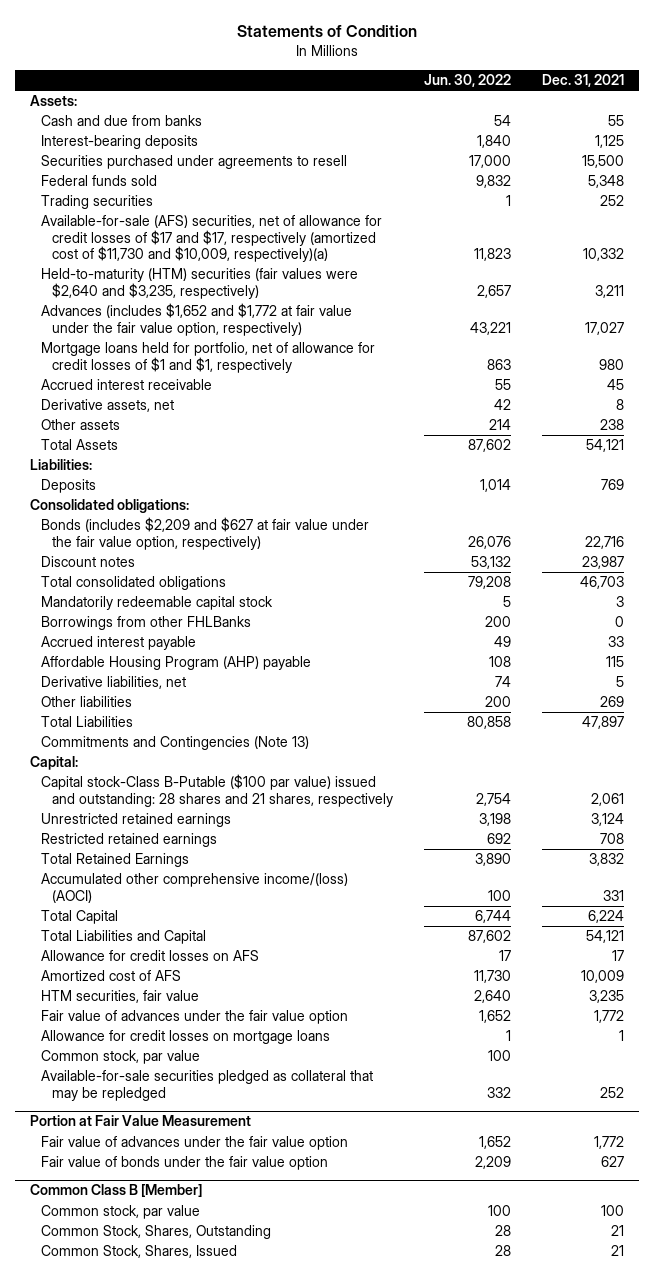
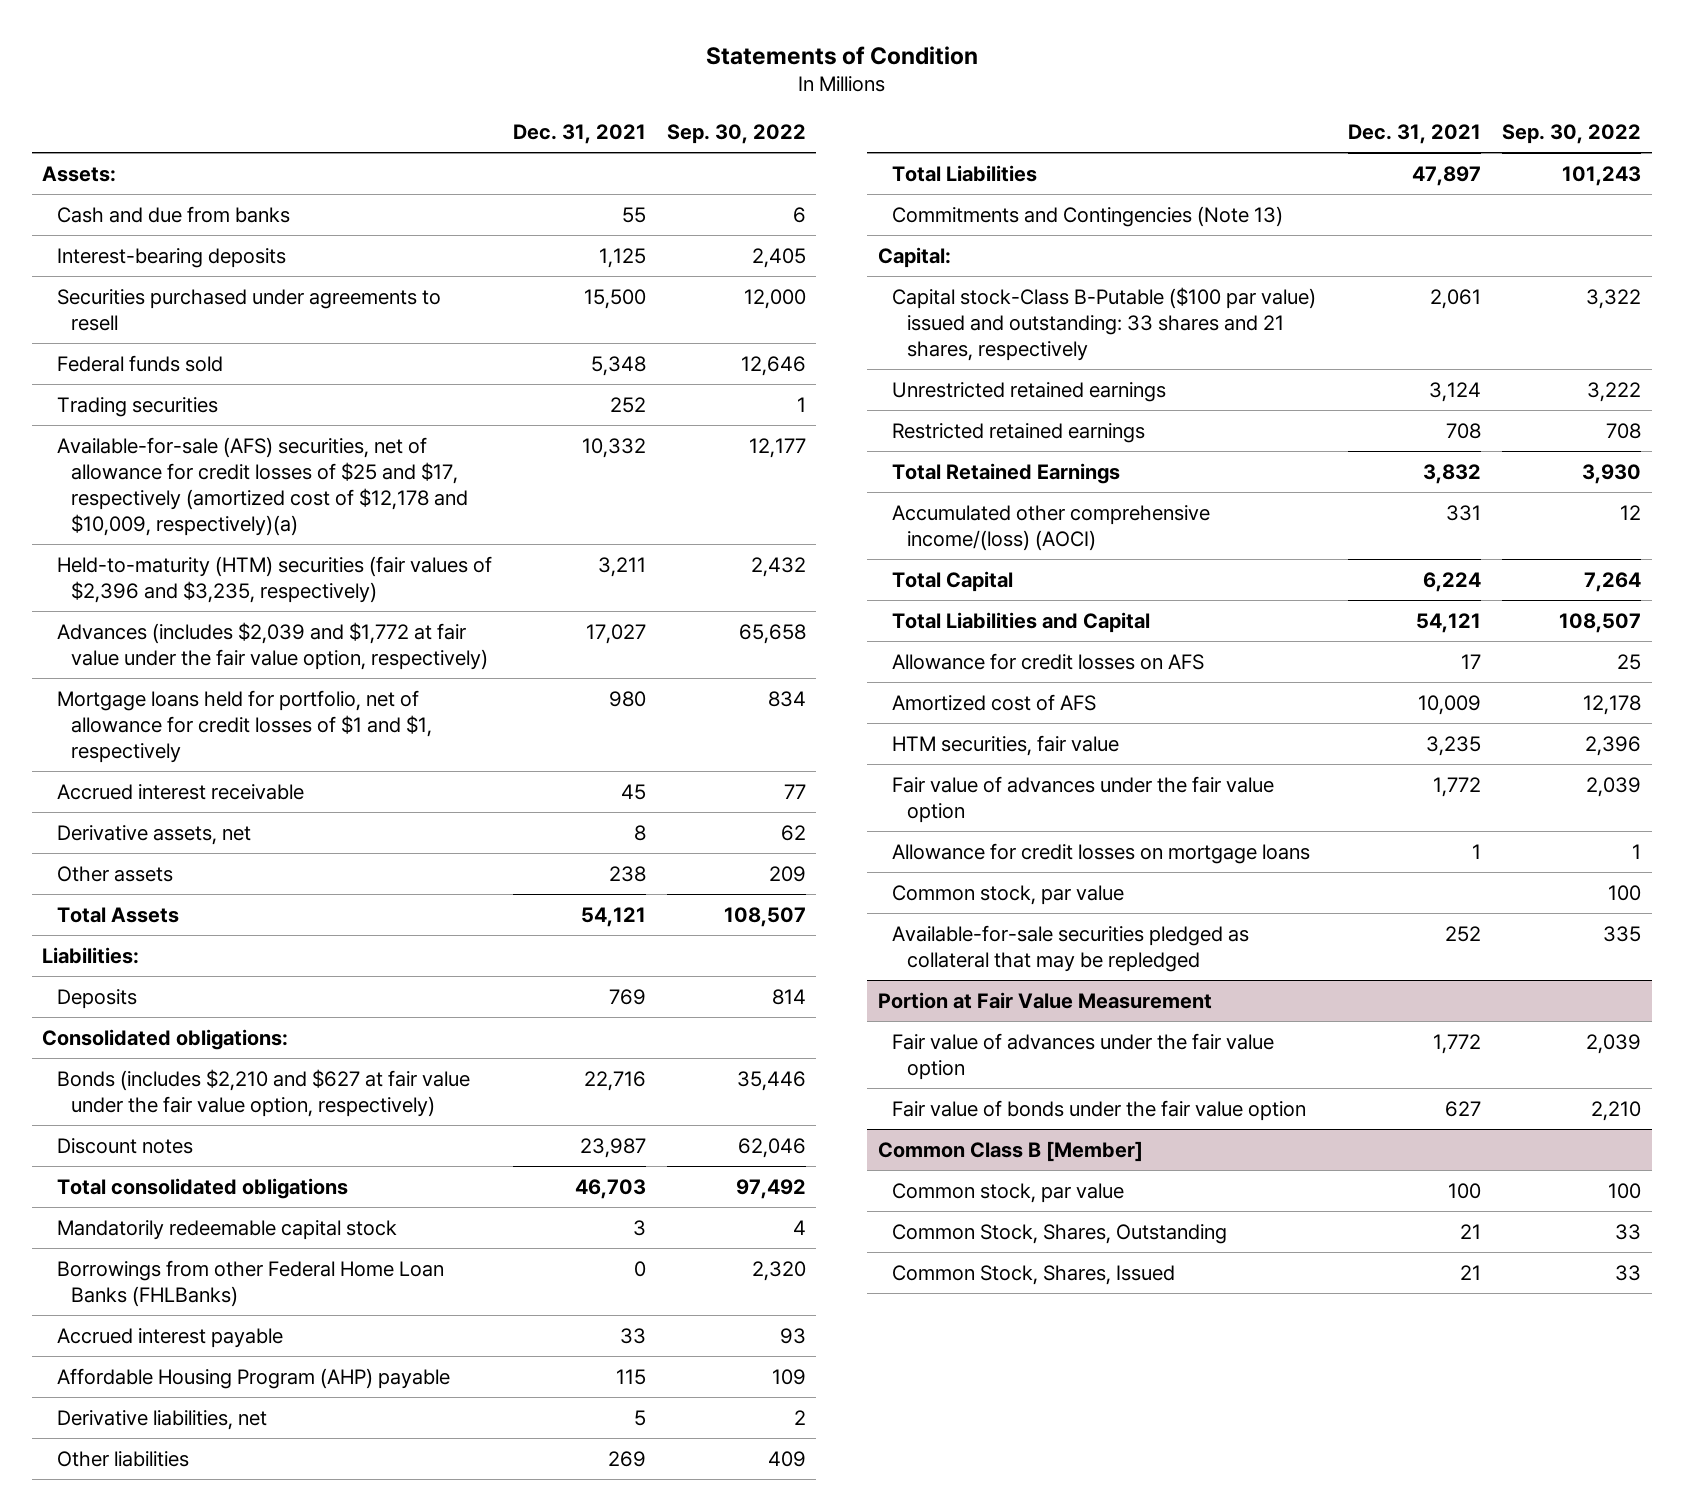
[424,74,512,88] Jun. 30, 2022 -> none
none -> [666,124,806,145] Sep. 30, 2022
[41,215,383,263] Available-for-sale (AFS) securities, net of allowance for credit losses of $17 and $17, respectively (amortized cost of $11,730 and $10,009, respectively)(a) -> [56,436,469,536] Available-for-sale (AFS) securities, net of allowance for credit losses of $25 and $17, respectively (amortized cost of $12,178 and $10,009, respectively)(a)
[41,268,359,299] Held-to-maturity (HTM) securities (fair values were $2,640 and $3,235, respectively) -> [56,555,492,603] Held-to-maturity (HTM) securities (fair values of $2,396 and $3,235, respectively)
[41,303,353,336] Advances (includes $1,652 and $1,772 at fair value under the fair value option, respectively) -> [56,621,489,670] Advances (includes $2,039 and $1,772 at fair value under the fair value option, respectively)
[41,517,370,550] Bonds (includes $2,209 and $627 at fair value under the fair value option, respectively) -> [56,1068,470,1117] Bonds (includes $2,210 and $627 at fair value under the fair value option, respectively)
[41,616,252,631] Borrowings from other FHLBanks -> [56,1259,444,1307] Borrowings from other Federal Home Loan Banks (FHLBanks)
[41,774,394,807] Capital stock-Class B-Putable ($100 par value) issued and outstanding: 28 shares and 21 shares, respectively -> [892,286,1317,361] Capital stock-Class B-Putable ($100 par value) issued and outstanding: 33 shares and 21 shares, respectively

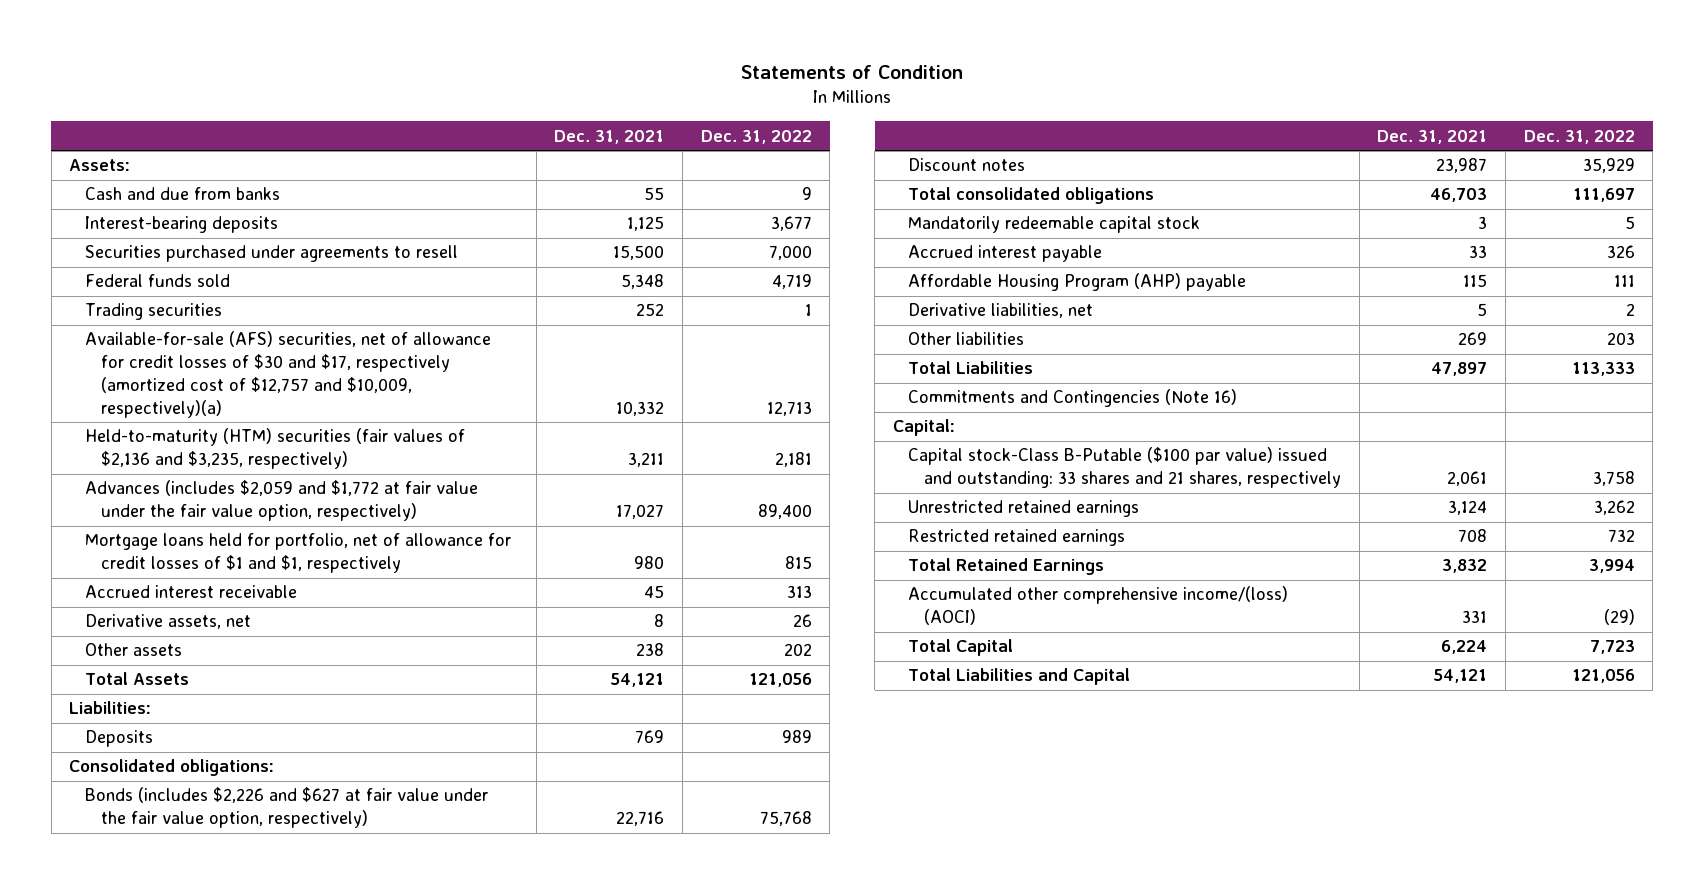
[666,124,806,145] Sep. 30, 2022 -> none
none -> [700,129,812,144] Dec. 31, 2022
[56,436,469,536] Available-for-sale (AFS) securities, net of allowance for credit losses of $25 and $17, respectively (amortized cost of $12,178 and $10,009, respectively)(a) -> [85,331,492,419] Available-for-sale (AFS) securities, net of allowance for credit losses of $30 and $17, respectively (amortized cost of $12,757 and $10,009, respectively)(a)
[56,555,492,603] Held-to-maturity (HTM) securities (fair values of $2,396 and $3,235, respectively) -> [85,428,466,470] Held-to-maturity (HTM) securities (fair values of $2,136 and $3,235, respectively)
[56,621,489,670] Advances (includes $2,039 and $1,772 at fair value under the fair value option, respectively) -> [85,480,479,522] Advances (includes $2,059 and $1,772 at fair value under the fair value option, respectively)
[56,1068,470,1117] Bonds (includes $2,210 and $627 at fair value under the fair value option, respectively) -> [85,787,489,829] Bonds (includes $2,226 and $627 at fair value under the fair value option, respectively)
[56,1259,444,1307] Borrowings from other Federal Home Loan Banks (FHLBanks) -> none
[892,205,1284,227] Commitments and Contingencies (Note 13) -> [908,389,1238,408] Commitments and Contingencies (Note 16)
[892,652,1205,670] Allowance for credit losses on AFS -> none
[892,693,1097,711] Amortized cost of AFS -> none
[892,734,1120,756] HTM securities, fair value -> none
[892,775,1275,823] Fair value of advances under the fair value option -> none
[892,842,1311,864] Allowance for credit losses on mortgage loans -> none
[892,884,1125,905] Common stock, par value -> none
[892,924,1250,972] Available-for-sale securities pledged as collateral that may be repledged -> none
[877,991,1212,1009] Portion at Fair Value Measurement -> none
[892,1032,1275,1080] Fair value of advances under the fair value option -> none
[892,1099,1307,1121] Fair value of bonds under the fair value option -> none
[877,1140,1143,1162] Common Class B [Member] -> none
[892,1182,1125,1203] Common stock, par value -> none
[892,1223,1228,1244] Common Stock, Shares, Outstanding -> none
[892,1264,1176,1285] Common Stock, Shares, Issued -> none

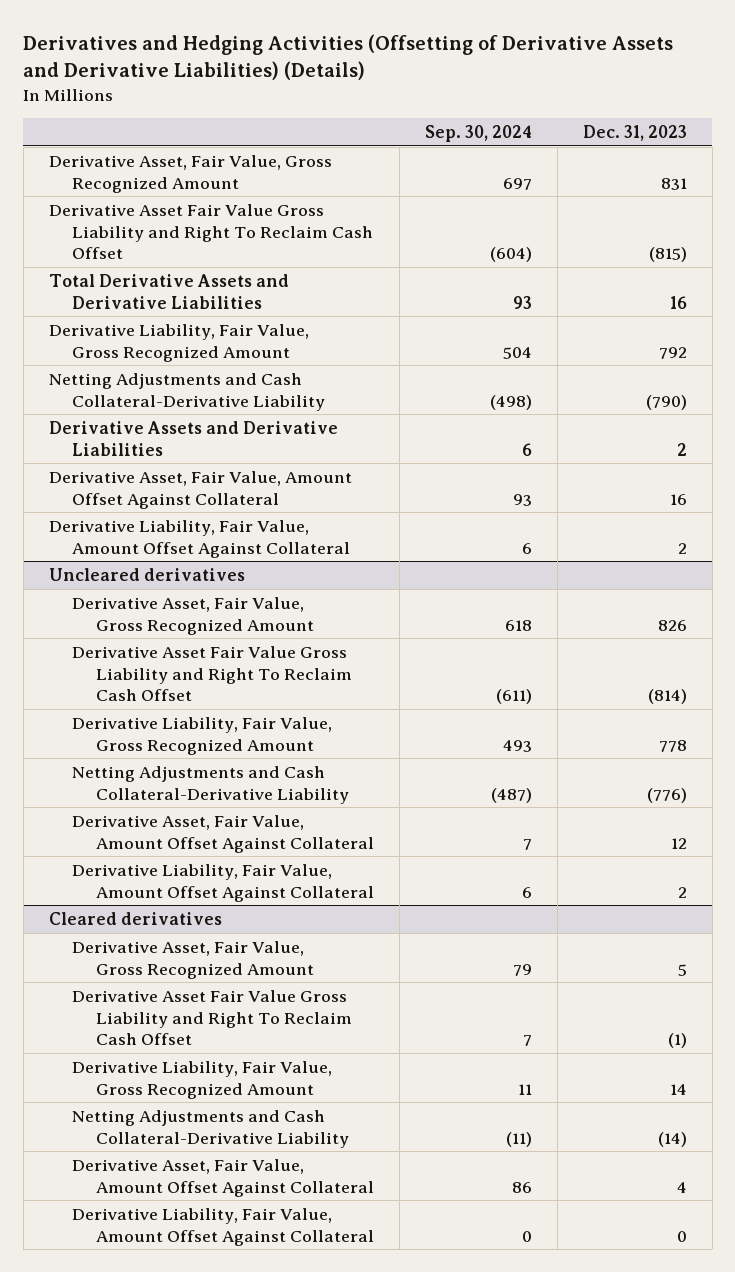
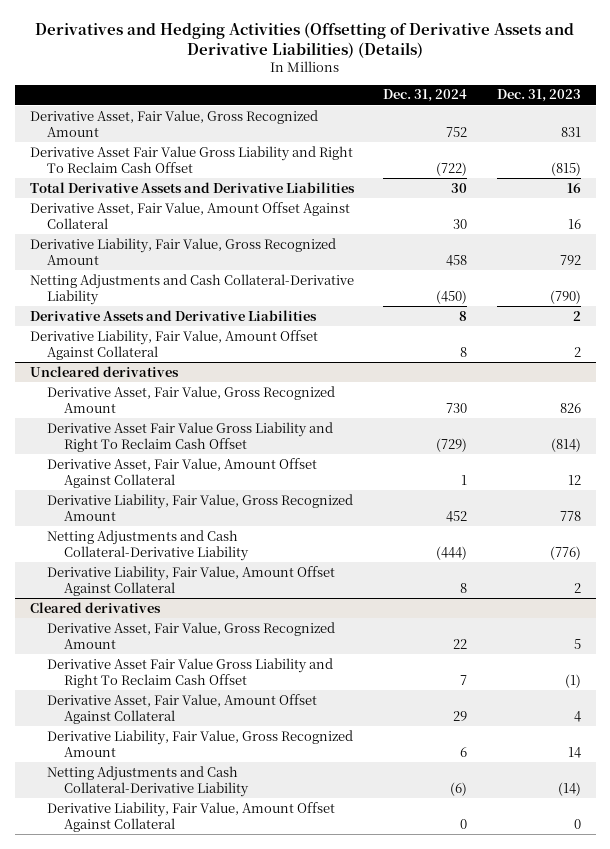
[425,124,533,142] Sep. 30, 2024 -> none
none -> [383,89,468,103] Dec. 31, 2024
[48,470,352,509] Derivative Asset, Fair Value, Amount Offset Against Collateral -> [29,201,350,230] Derivative Asset, Fair Value, Amount Offset Against Collateral
[72,814,375,853] Derivative Asset, Fair Value, Amount Offset Against Collateral -> [46,457,317,489] Derivative Asset, Fair Value, Amount Offset Against Collateral
[72,1158,375,1197] Derivative Asset, Fair Value, Amount Offset Against Collateral -> [46,693,317,725] Derivative Asset, Fair Value, Amount Offset Against Collateral

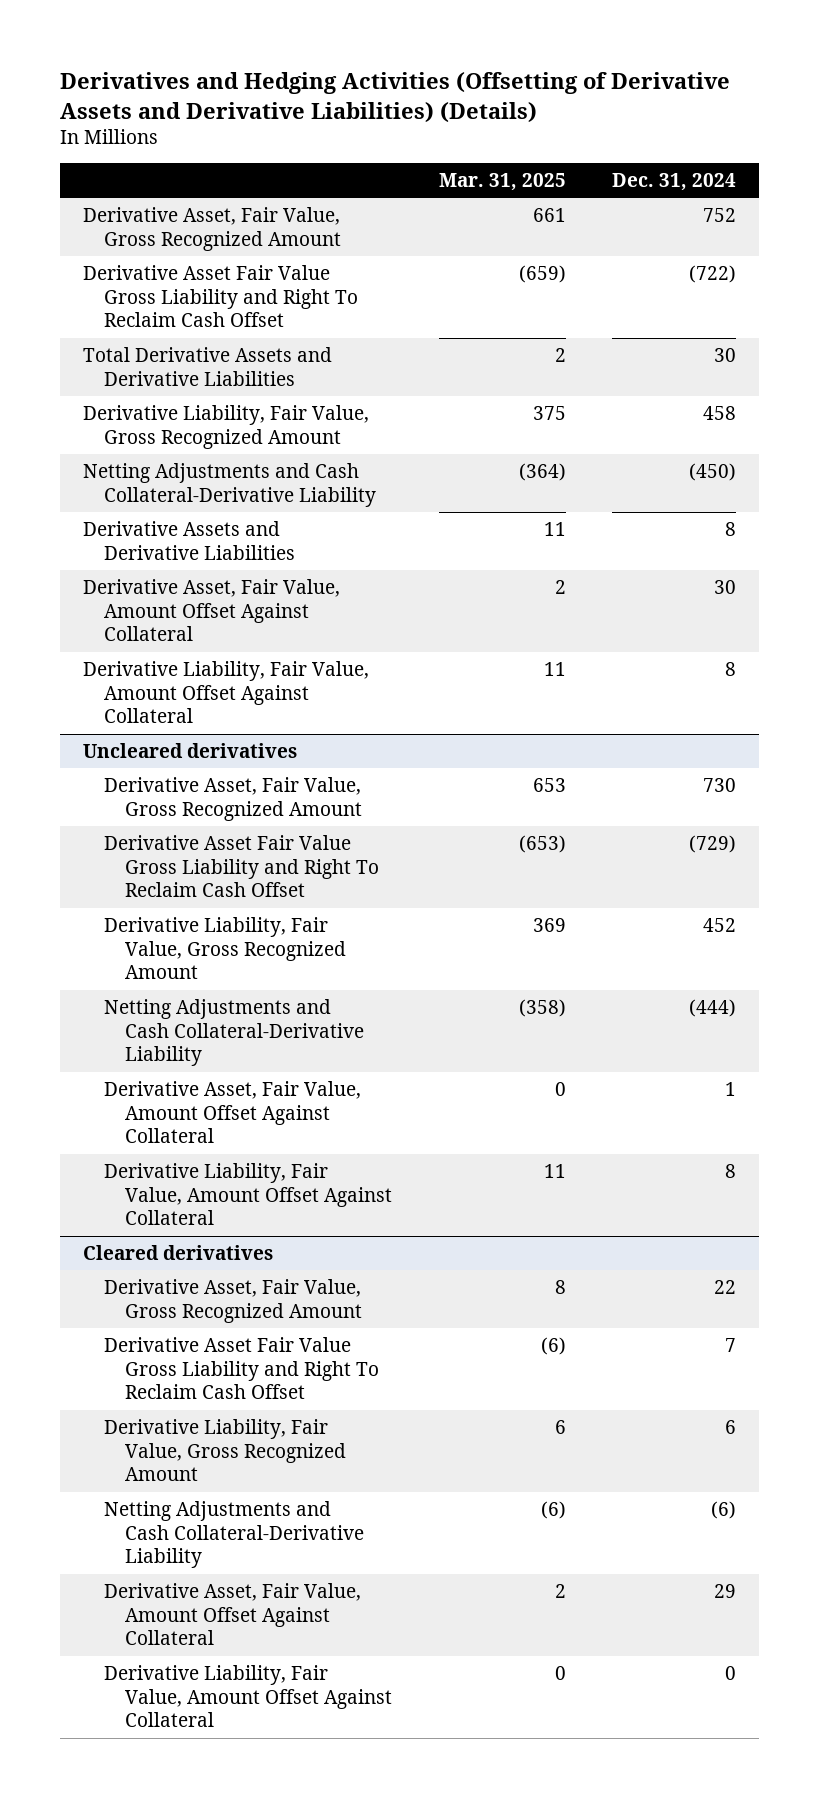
[496,89,581,103] Dec. 31, 2023 -> none
none -> [438,173,566,192] Mar. 31, 2025
[29,201,350,230] Derivative Asset, Fair Value, Amount Offset Against Collateral -> [82,578,340,642] Derivative Asset, Fair Value, Amount Offset Against Collateral
[46,457,317,489] Derivative Asset, Fair Value, Amount Offset Against Collateral -> [104,1080,362,1144] Derivative Asset, Fair Value, Amount Offset Against Collateral
[46,693,317,725] Derivative Asset, Fair Value, Amount Offset Against Collateral -> [104,1582,362,1646] Derivative Asset, Fair Value, Amount Offset Against Collateral

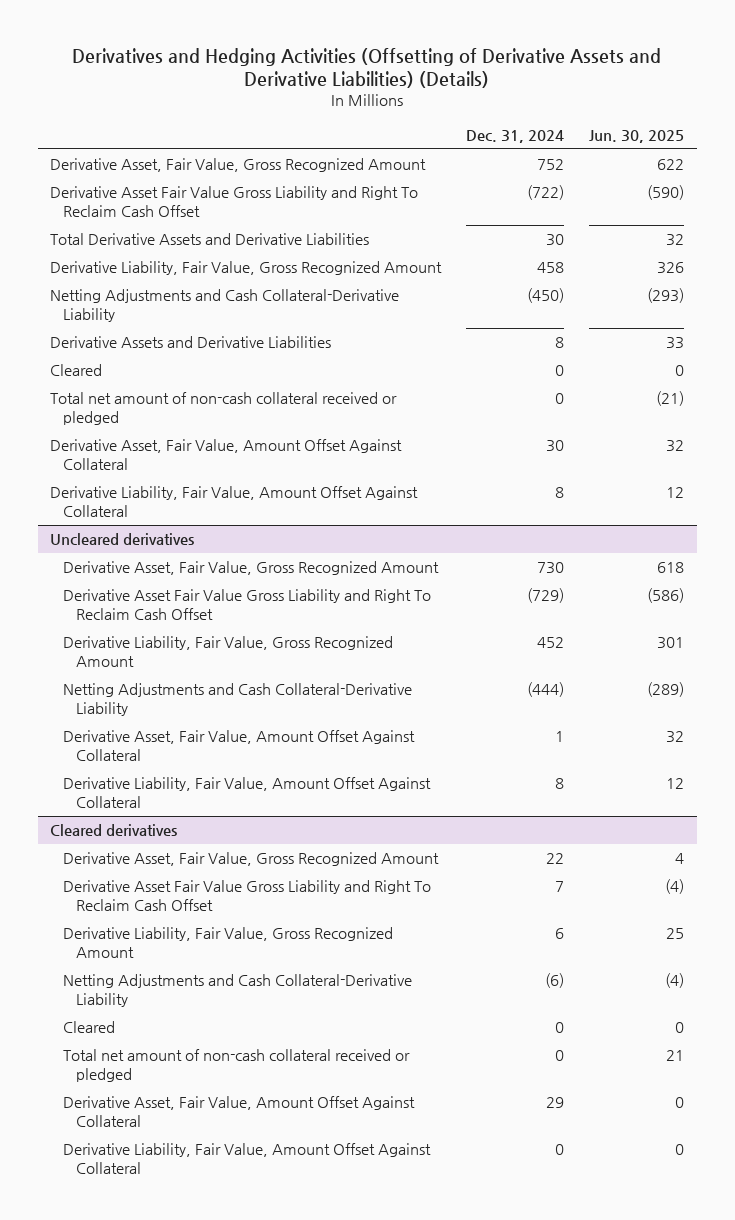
[438,173,566,192] Mar. 31, 2025 -> none
none -> [589,129,685,143] Jun. 30, 2025
none -> [50,364,103,377] Cleared
none -> [50,392,398,426] Total net amount of non-cash collateral received or pledged
none -> [63,1021,116,1034] Cleared
none -> [63,1049,411,1083] Total net amount of non-cash collateral received or pledged

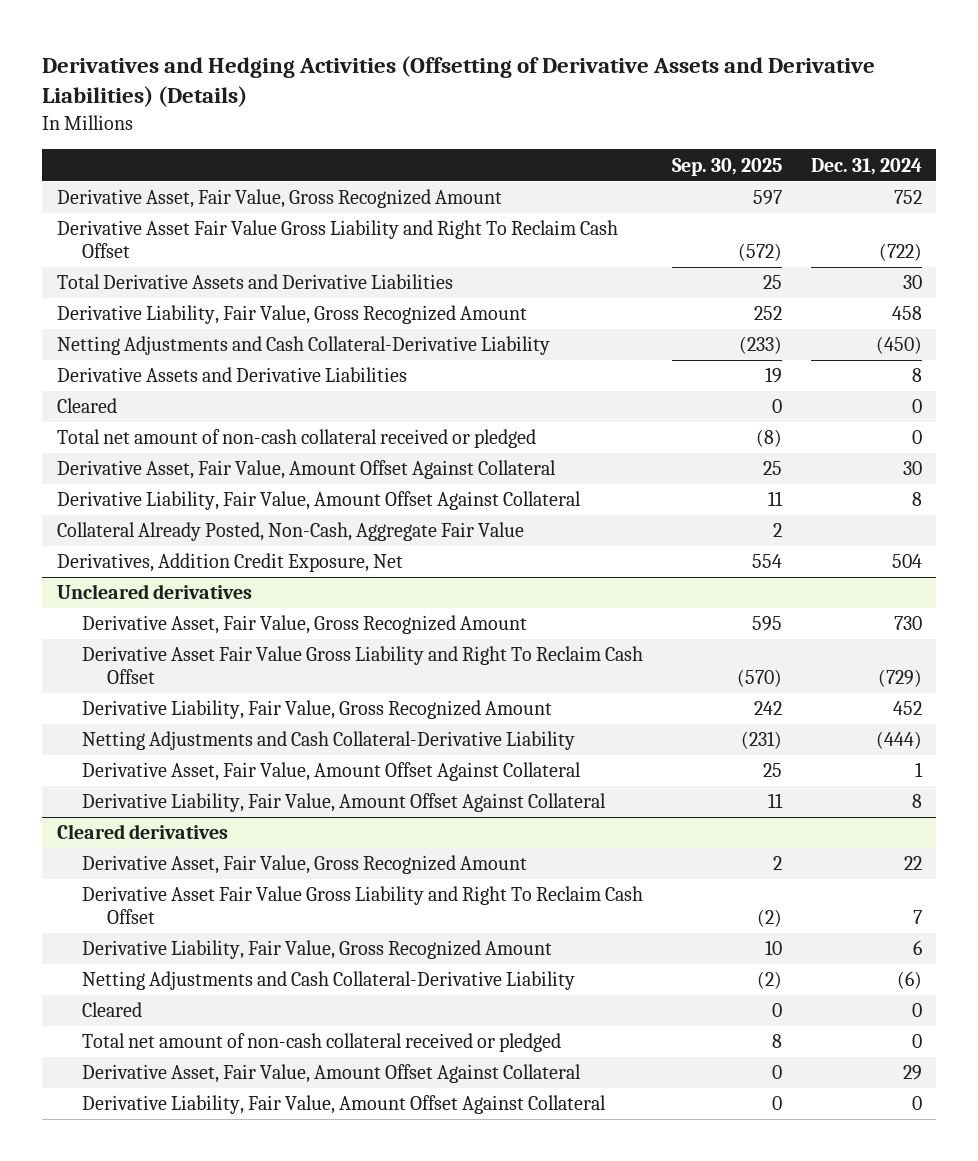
[589,129,685,143] Jun. 30, 2025 -> none
none -> [671,157,782,176] Sep. 30, 2025
none -> [56,522,524,542] Collateral Already Posted, Non-Cash, Aggregate Fair Value
none -> [56,553,403,573] Derivatives, Addition Credit Exposure, Net

